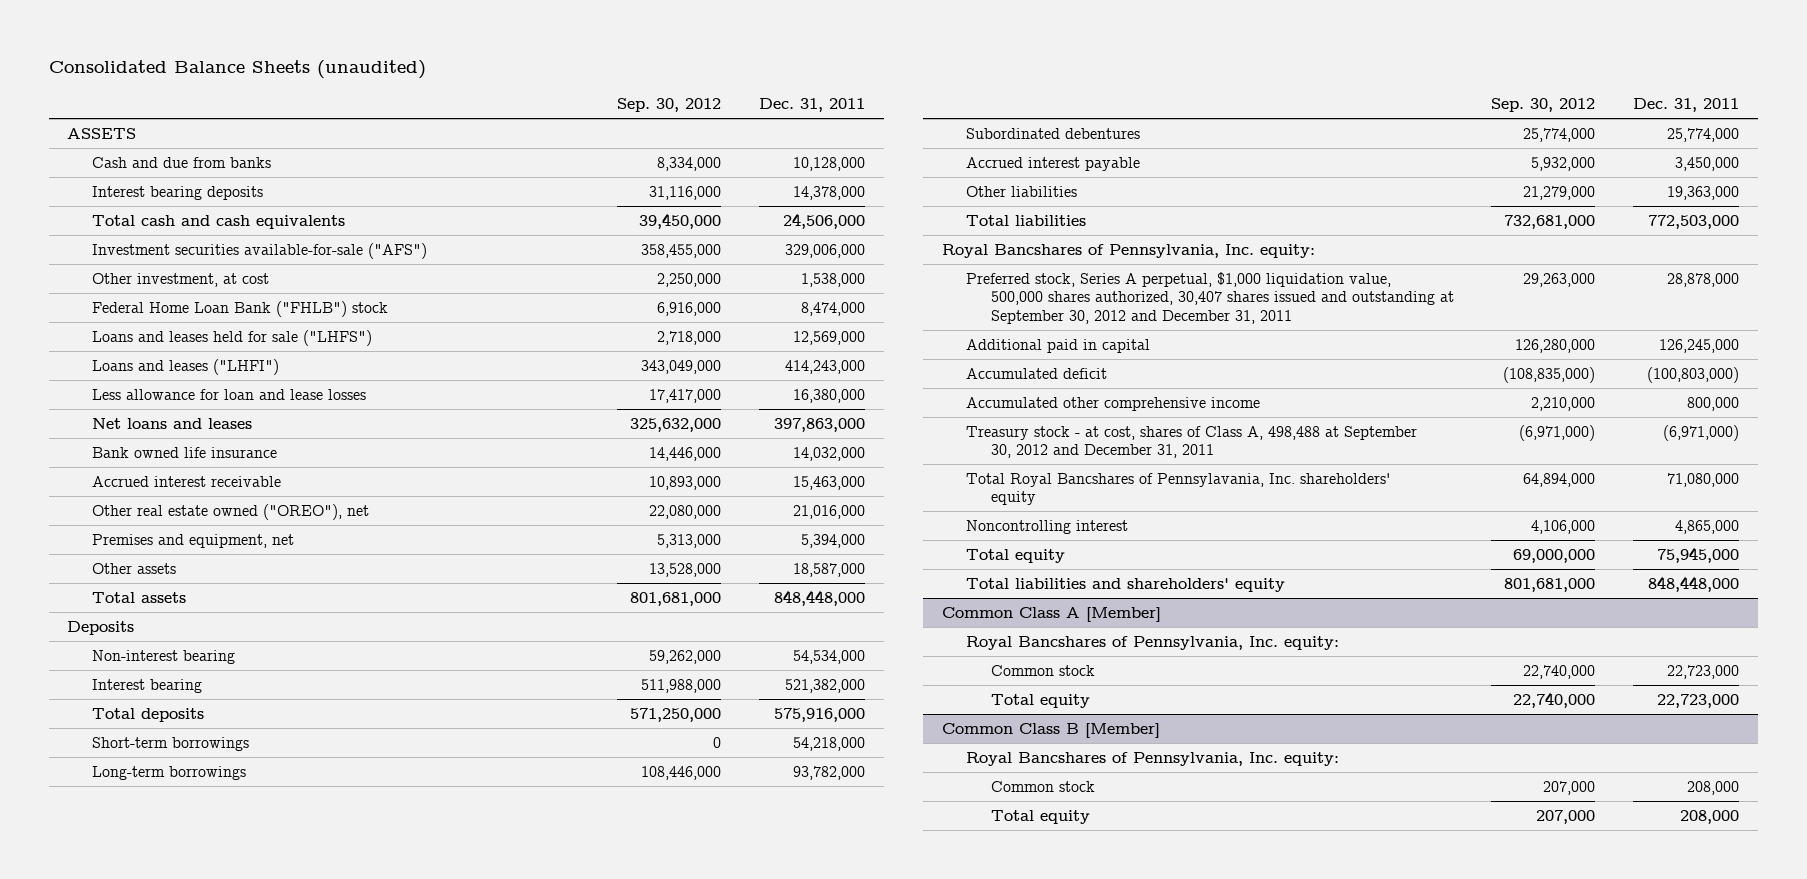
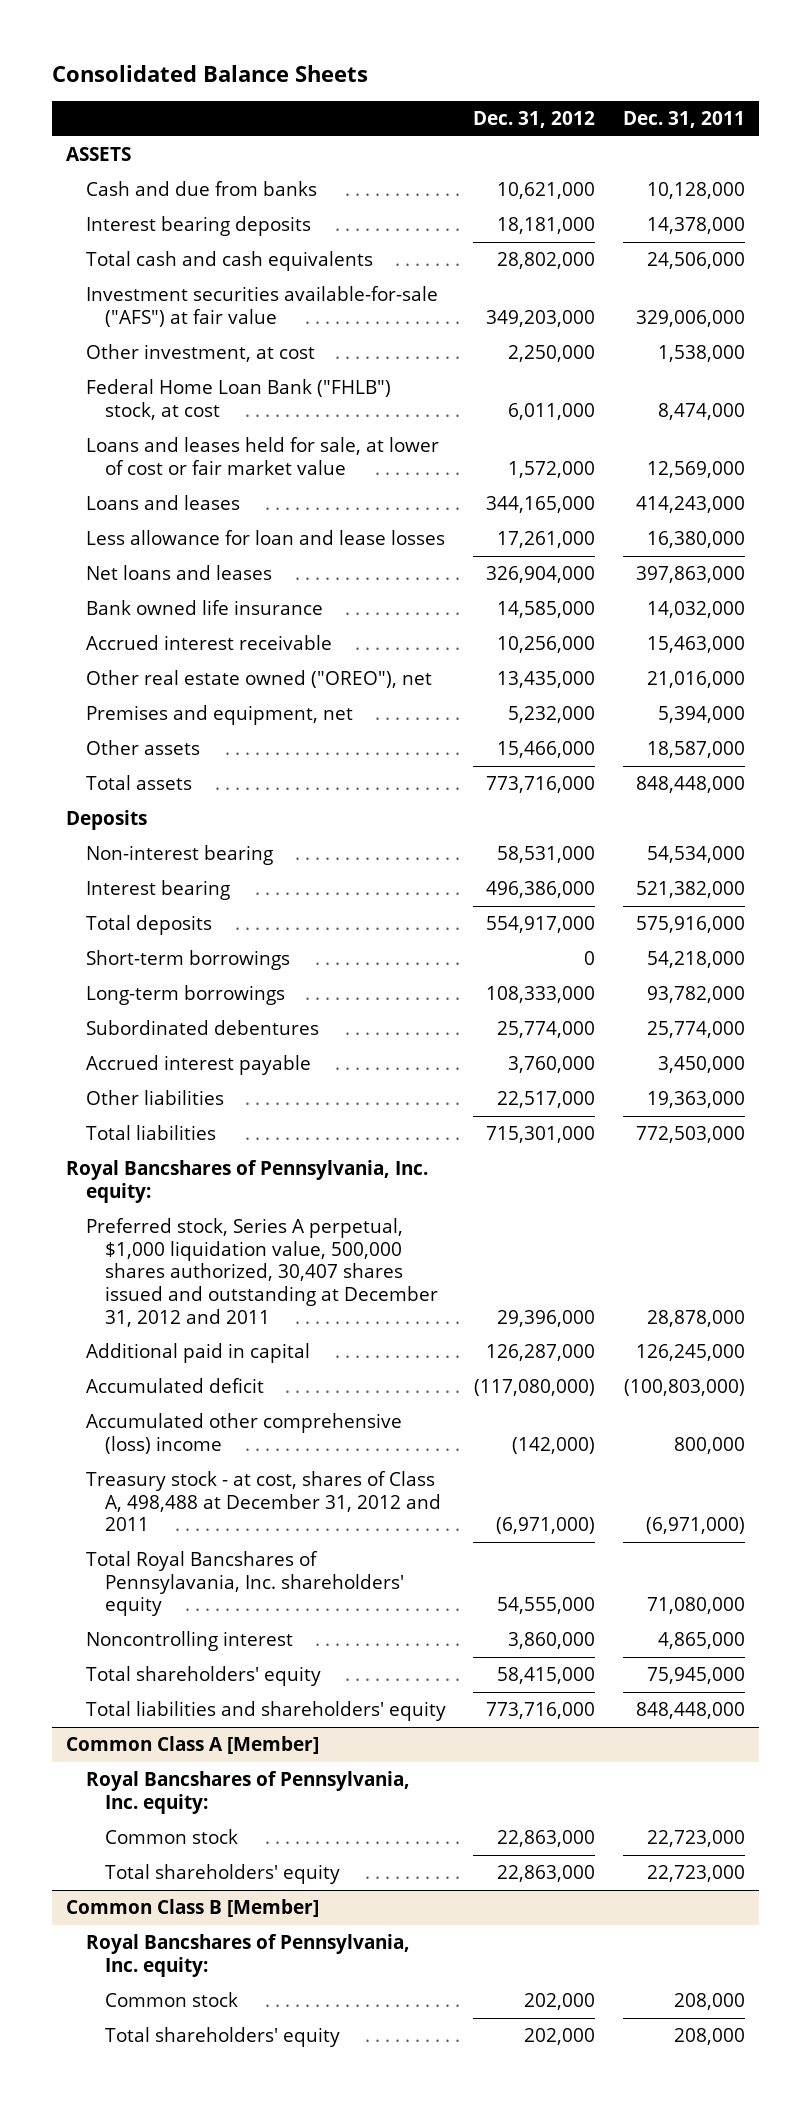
[48,60,426,80] Consolidated Balance Sheets (unaudited) -> [52,64,369,82] Consolidated Balance Sheets
[616,98,721,113] Sep. 30, 2012 -> none
none -> [473,110,596,128] Dec. 31, 2012
[91,243,427,260] Investment securities available-for-sale ("AFS") -> [85,286,438,327] Investment securities available-for-sale ("AFS") at fair value
[91,301,388,318] Federal Home Loan Bank ("FHLB") stock -> [85,379,391,420] Federal Home Loan Bank ("FHLB") stock, at cost
[91,330,372,347] Loans and leases held for sale ("LHFS") -> [85,437,439,475] Loans and leases held for sale, at lower of cost or fair market value
[91,359,279,376] Loans and leases ("LHFI") -> [85,495,240,511] Loans and leases
[966,272,1454,324] Preferred stock, Series A perpetual, $1,000 liquidation value, 500,000 shares authorized, 30,407 shares issued and outstanding at September 30, 2012 and December 31, 2011 -> [85,1218,439,1327] Preferred stock, Series A perpetual, $1,000 liquidation value, 500,000 shares authorized, 30,407 shares issued and outstanding at December 31, 2012 and 2011
[966,397,1261,412] Accumulated other comprehensive income -> [85,1413,402,1454] Accumulated other comprehensive (loss) income
[966,426,1418,459] Treasury stock - at cost, shares of Class A, 498,488 at September 30, 2012 and December 31, 2011 -> [85,1471,442,1532] Treasury stock - at cost, shares of Class A, 498,488 at December 31, 2012 and 2011
[966,549,1066,564] Total equity -> [85,1666,321,1687] Total shareholders' equity
[990,694,1090,709] Total equity -> [105,1864,341,1885] Total shareholders' equity
[990,810,1090,825] Total equity -> [105,2027,341,2048] Total shareholders' equity

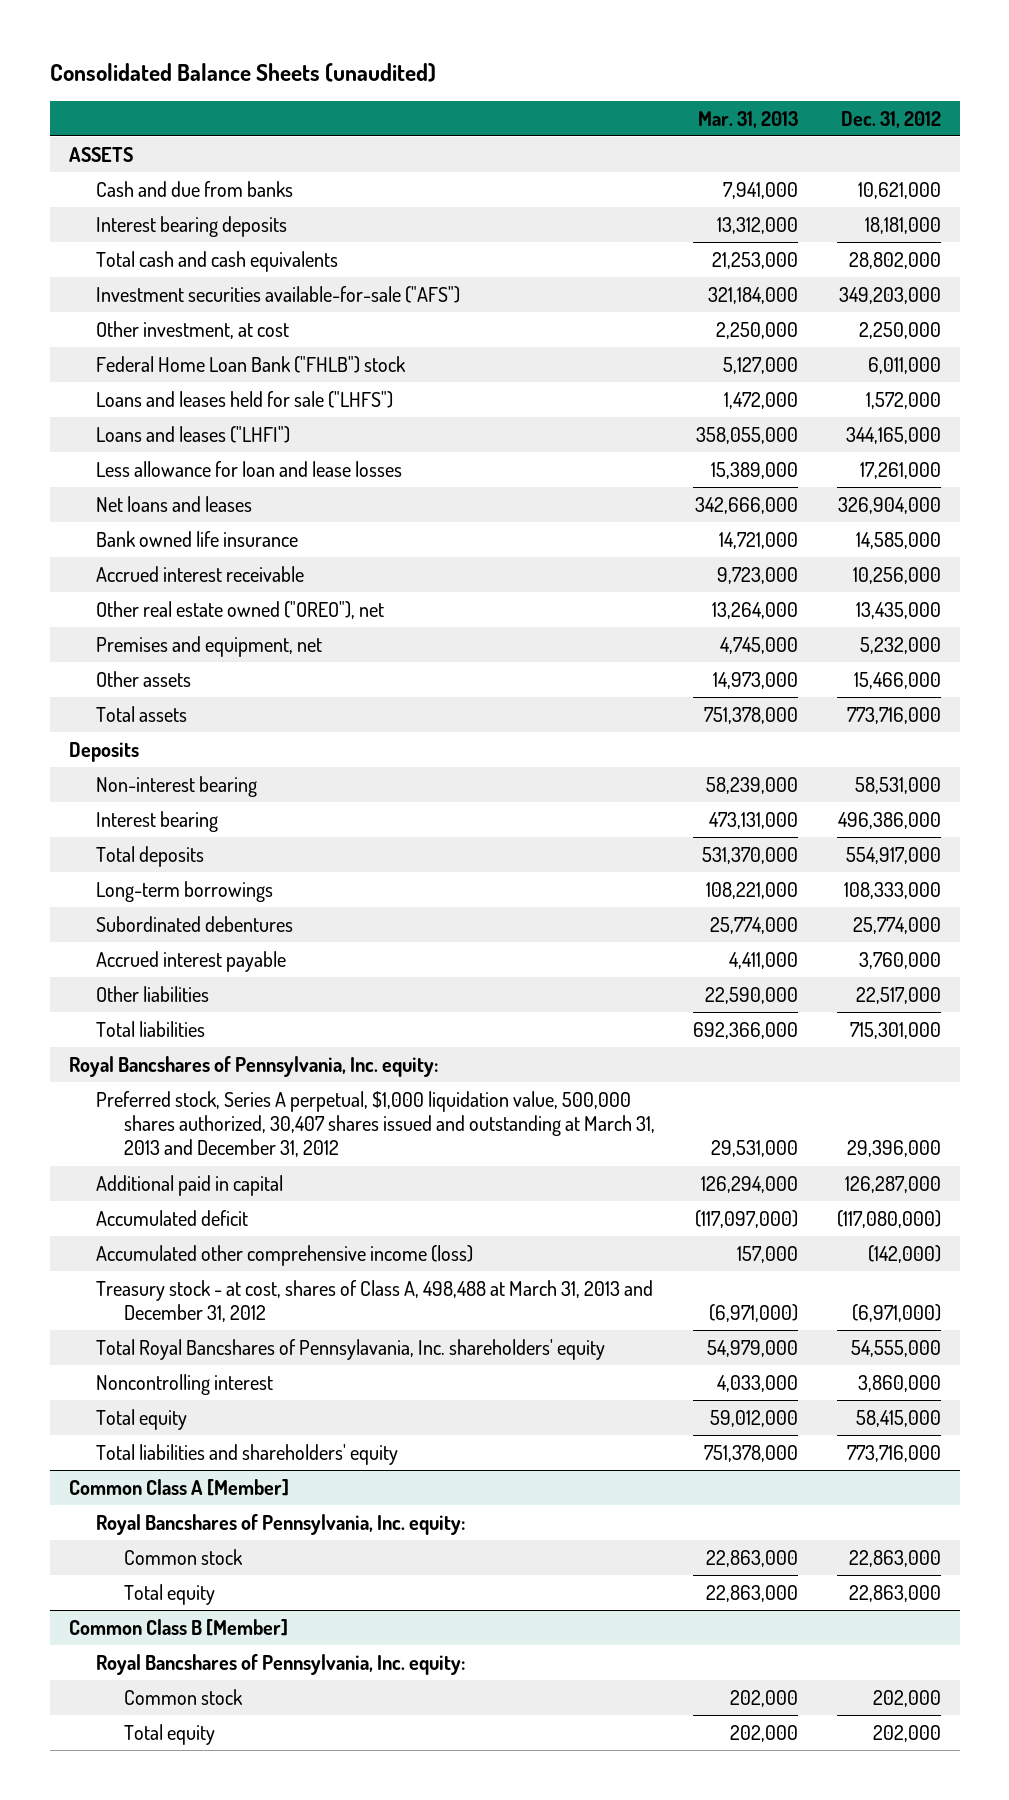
[52,64,369,82] Consolidated Balance Sheets -> [49,62,436,82] Consolidated Balance Sheets (unaudited)
[623,110,746,128] Dec. 31, 2011 -> none
none -> [698,110,799,128] Mar. 31, 2013
[85,286,438,327] Investment securities available-for-sale ("AFS") at fair value -> [96,285,461,303] Investment securities available-for-sale ("AFS")
[85,379,391,420] Federal Home Loan Bank ("FHLB") stock, at cost -> [96,355,407,373] Federal Home Loan Bank ("FHLB") stock
[85,437,439,475] Loans and leases held for sale, at lower of cost or fair market value -> [96,390,394,408] Loans and leases held for sale ("LHFS")
[85,495,240,511] Loans and leases -> [96,425,291,443] Loans and leases ("LHFI")
[85,950,290,971] Short-term borrowings -> none
[85,1218,439,1327] Preferred stock, Series A perpetual, $1,000 liquidation value, 500,000 shares authorized, 30,407 shares issued and outstanding at December 31, 2012 and 2011 -> [96,1090,655,1158] Preferred stock, Series A perpetual, $1,000 liquidation value, 500,000 shares authorized, 30,407 shares issued and outstanding at March 31, 2013 and December 31, 2012
[85,1413,402,1454] Accumulated other comprehensive (loss) income -> [96,1244,474,1266] Accumulated other comprehensive income (loss)
[85,1471,442,1532] Treasury stock - at cost, shares of Class A, 498,488 at December 31, 2012 and 2011 -> [96,1279,654,1323] Treasury stock - at cost, shares of Class A, 498,488 at March 31, 2013 and December 31, 2012
[85,1666,321,1687] Total shareholders' equity -> [96,1408,188,1430] Total equity
[105,1864,341,1885] Total shareholders' equity -> [123,1583,215,1605] Total equity
[105,2027,341,2048] Total shareholders' equity -> [123,1723,215,1745] Total equity

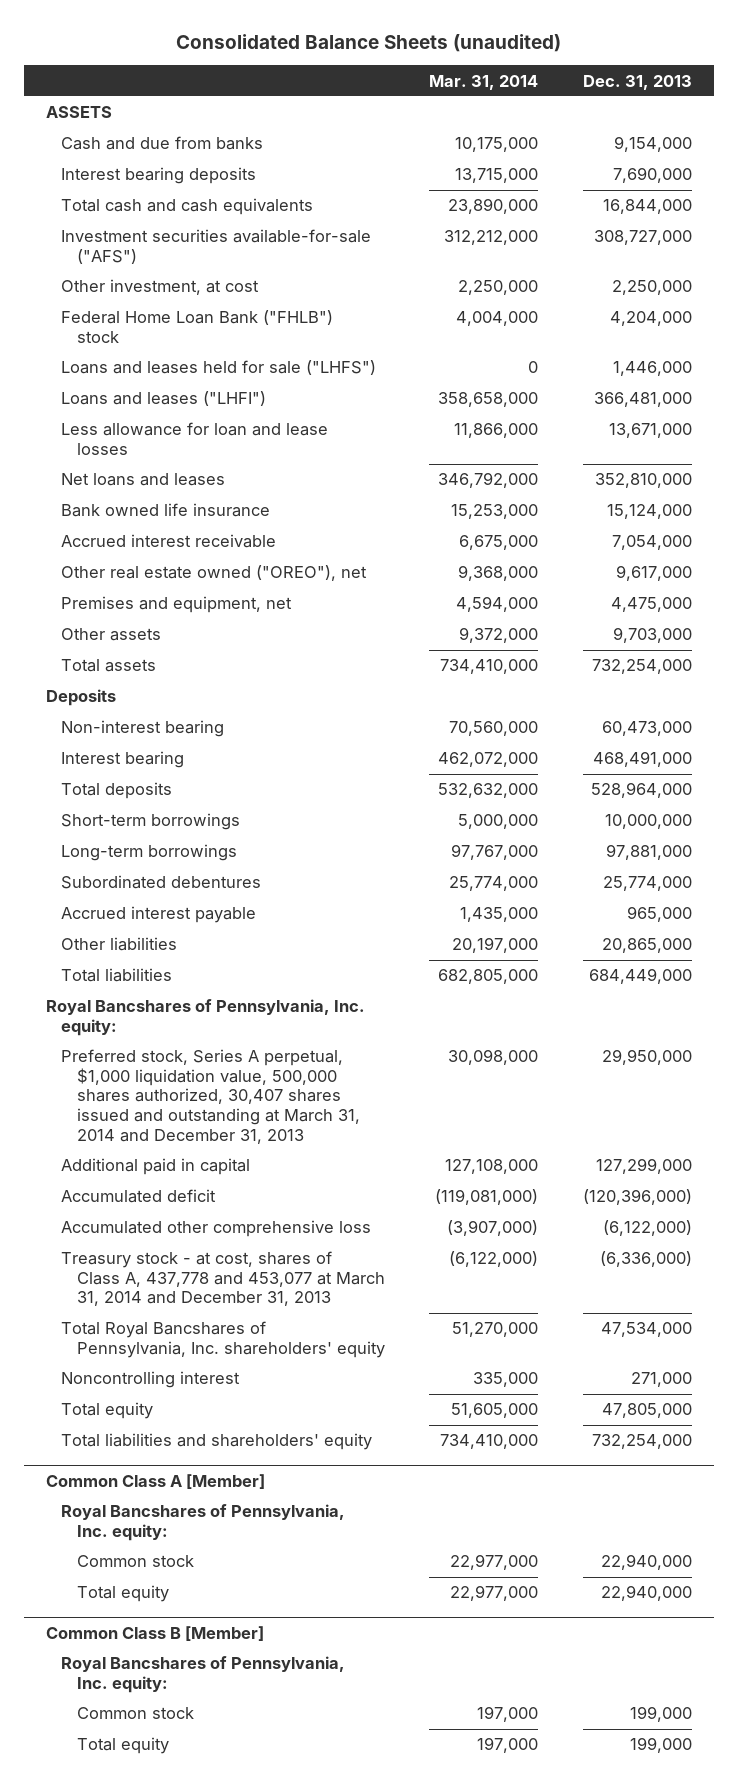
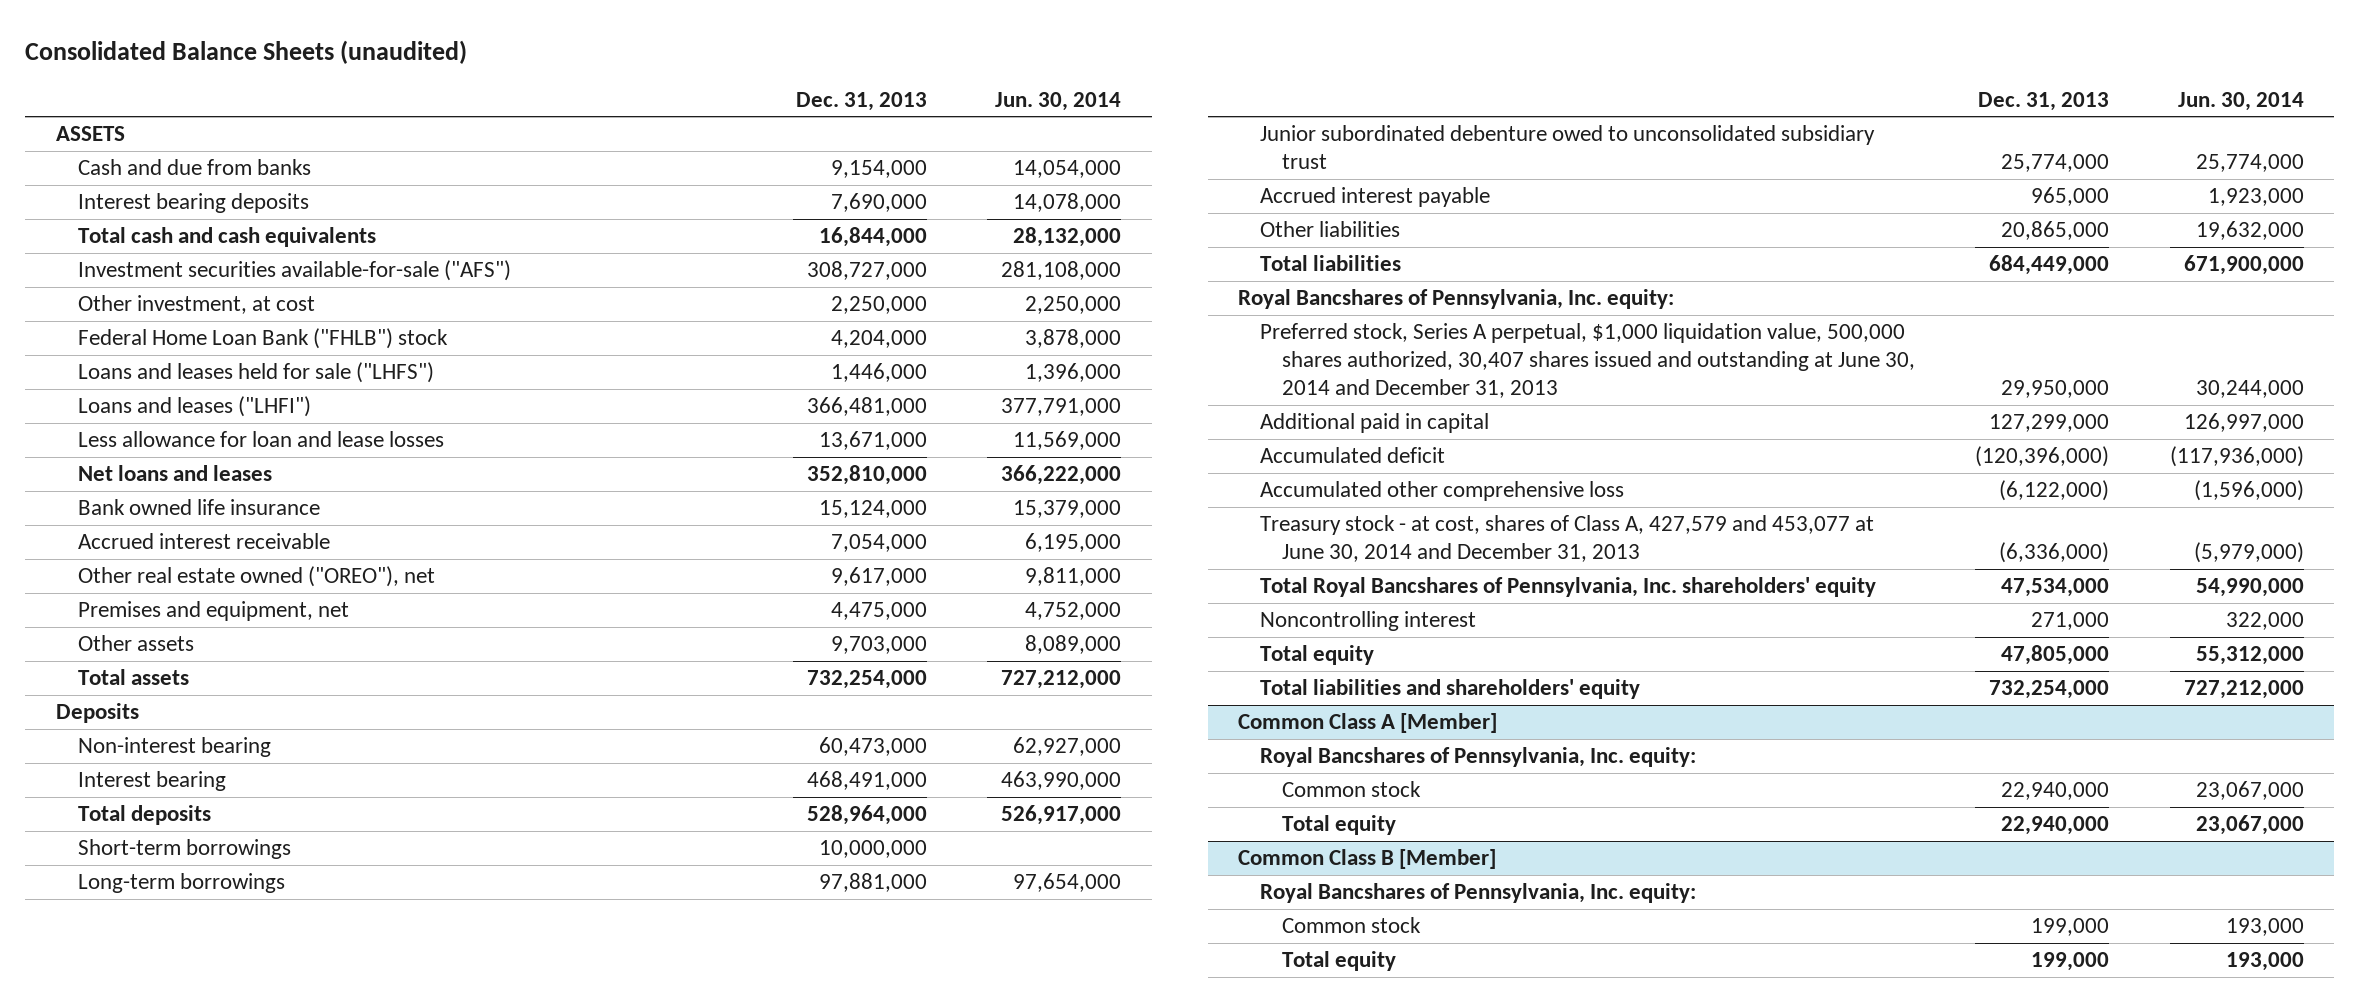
[429,74,539,90] Mar. 31, 2014 -> none
none -> [995,91,1122,111] Jun. 30, 2014
[61,875,262,890] Subordinated debentures -> [1259,125,1875,170] Junior subordinated debenture owed to unconsolidated subsidiary trust
[61,1049,360,1144] Preferred stock, Series A perpetual, $1,000 liquidation value, 500,000 shares authorized, 30,407 shares issued and outstanding at March 31, 2014 and December 31, 2013 -> [1259,323,1915,399] Preferred stock, Series A perpetual, $1,000 liquidation value, 500,000 shares authorized, 30,407 shares issued and outstanding at June 30, 2014 and December 31, 2013
[61,1251,385,1307] Treasury stock - at cost, shares of Class A, 437,778 and 453,077 at March 31, 2014 and December 31, 2013 -> [1259,515,1874,563] Treasury stock - at cost, shares of Class A, 427,579 and 453,077 at June 30, 2014 and December 31, 2013

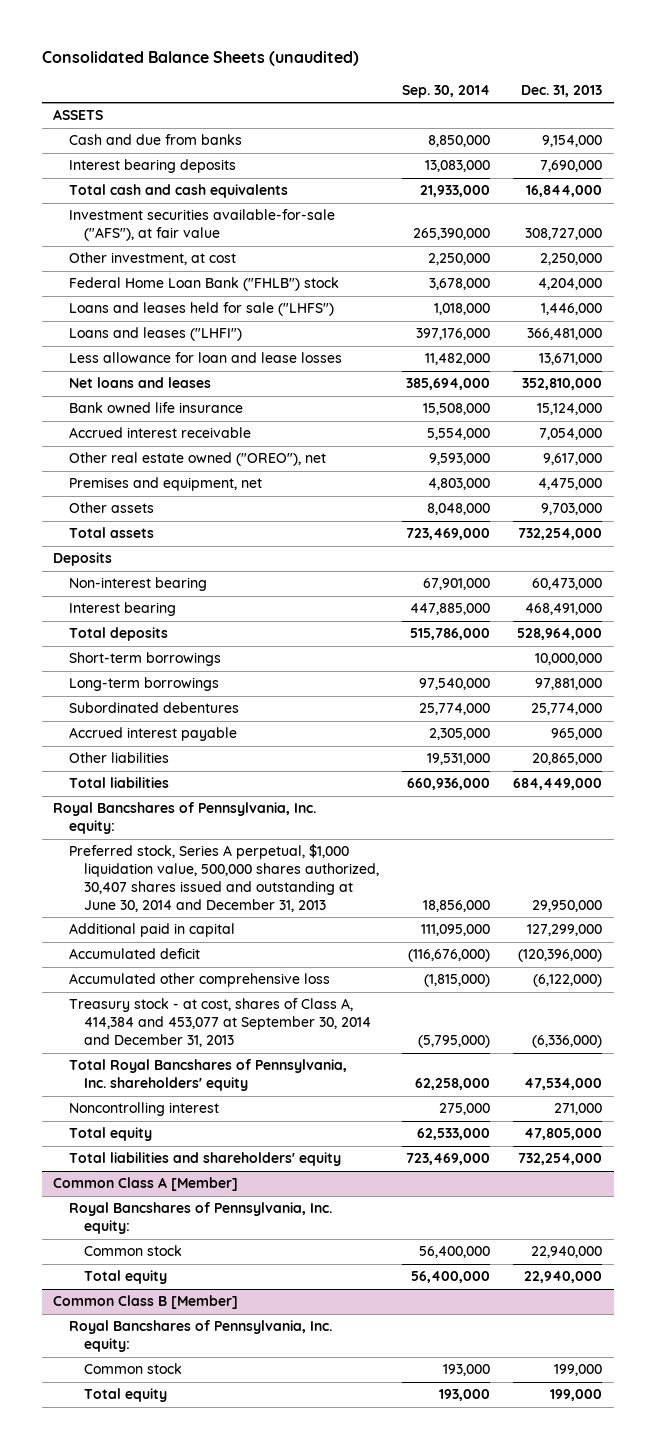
[995,91,1122,111] Jun. 30, 2014 -> none
none -> [402,84,491,98] Sep. 30, 2014
[77,260,511,282] Investment securities available-for-sale ("AFS") -> [68,209,335,242] Investment securities available-for-sale ("AFS"), at fair value
[1259,125,1875,170] Junior subordinated debenture owed to unconsolidated subsidiary trust -> [68,702,239,714] Subordinated debentures
[1259,515,1874,563] Treasury stock - at cost, shares of Class A, 427,579 and 453,077 at June 30, 2014 and December 31, 2013 -> [68,998,371,1047] Treasury stock - at cost, shares of Class A, 414,384 and 453,077 at September 30, 2014 and December 31, 2013

